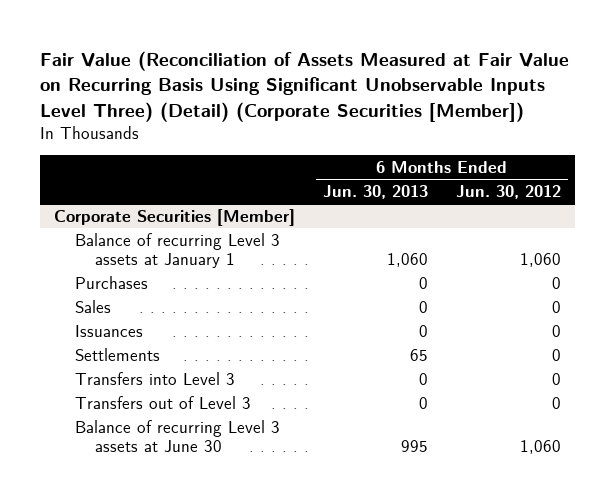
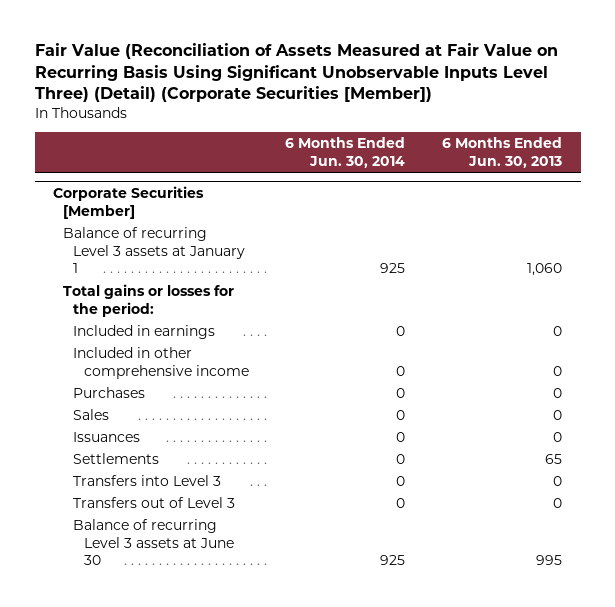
[455,185,561,200] Jun. 30, 2012 -> none
none -> [285,137,406,168] 6 Months Ended Jun. 30, 2014
none -> [63,284,235,317] Total gains or losses for the period:
none -> [73,325,216,340] Included in earnings
none -> [73,347,249,379] Included in other comprehensive income

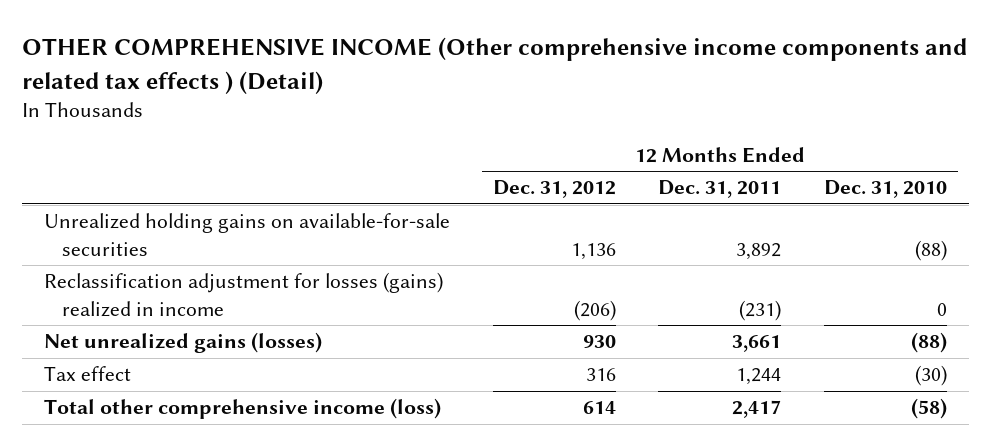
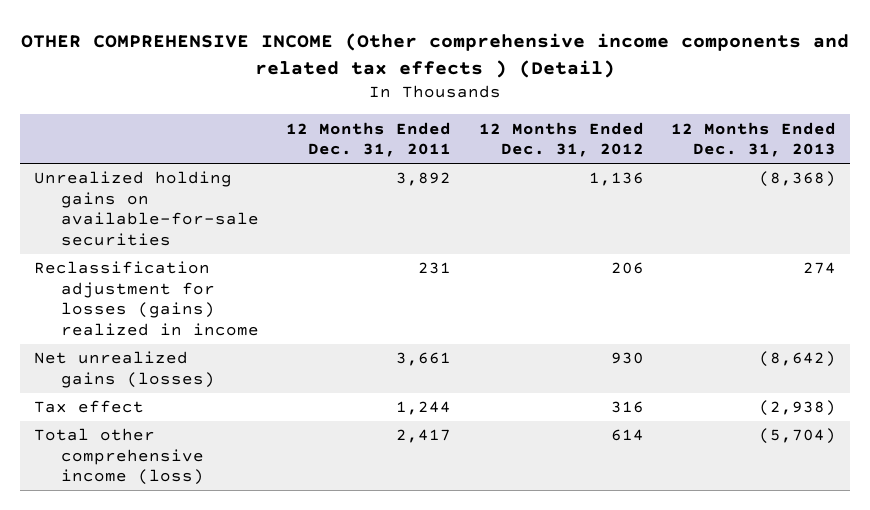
[824,180,948,199] Dec. 31, 2010 -> none
none -> [671,121,837,158] 12 Months Ended Dec. 31, 2013
[573,299,616,321] (206) -> [610,262,644,275] 206
[739,299,782,321] (231) -> [418,262,452,275] 231

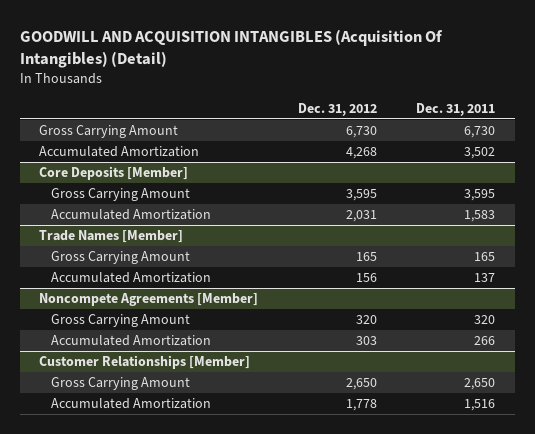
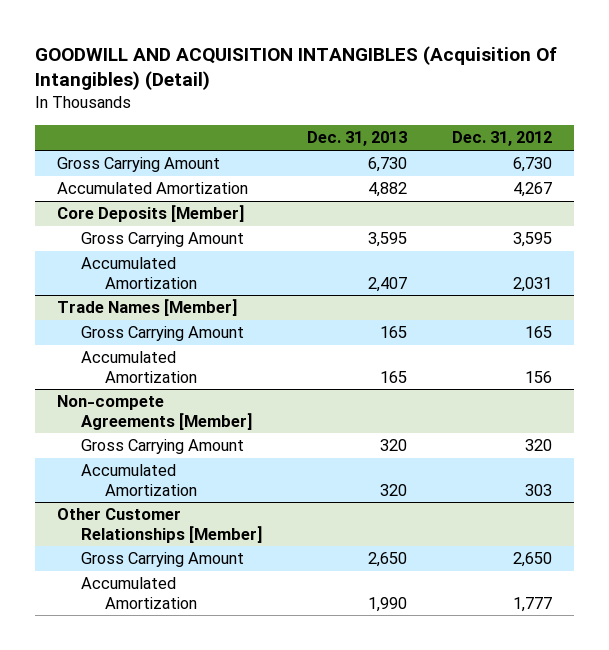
[416,102,496,116] Dec. 31, 2011 -> none
none -> [307,131,408,147] Dec. 31, 2013
[345,147,377,160] 4,268 -> [512,182,552,198] 4,267
[39,293,259,307] Noncompete Agreements [Member] -> none
none -> [57,395,254,430] Non-compete Agreements [Member]
[39,355,251,370] Customer Relationships [Member] -> [57,508,264,543] Other Customer Relationships [Member]
[345,399,377,412] 1,778 -> [512,596,552,612] 1,777

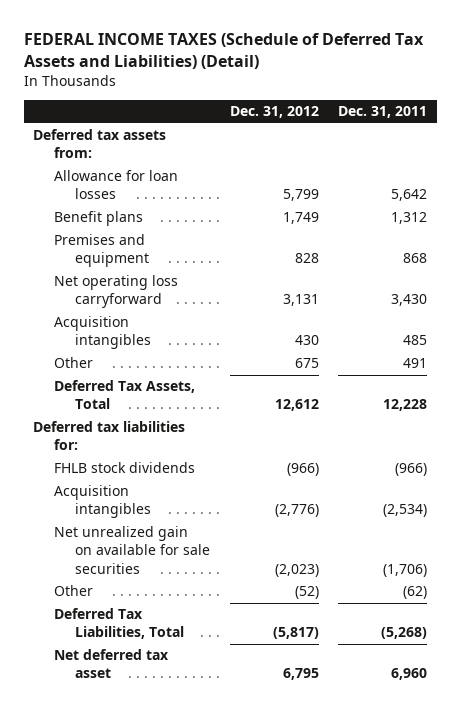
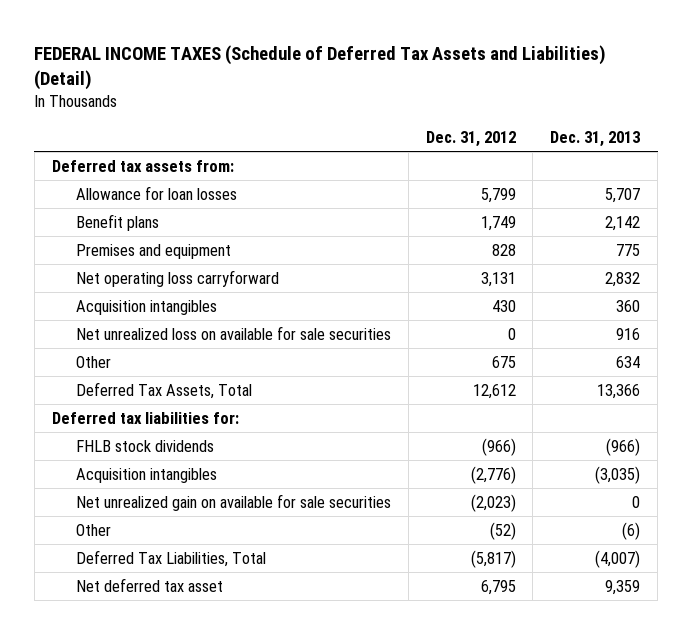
[338,106,428,119] Dec. 31, 2011 -> none
none -> [550,131,641,148] Dec. 31, 2013
none -> [75,325,391,340] Net unrealized loss on available for sale securities

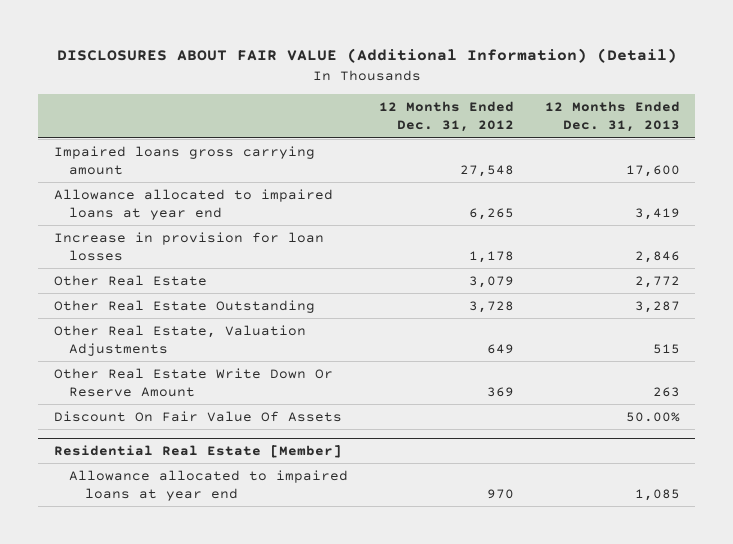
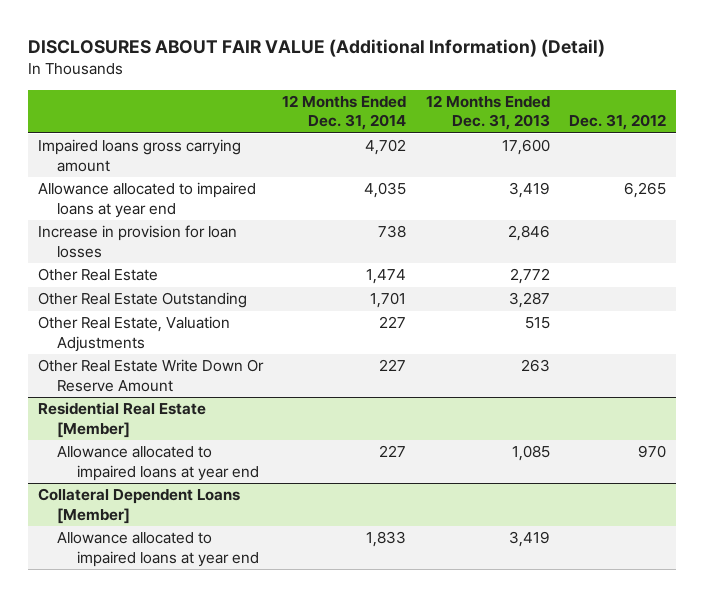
[379,101,515,133] 12 Months Ended Dec. 31, 2012 -> none
none -> [282,94,407,131] 12 Months Ended Dec. 31, 2014
none -> [568,114,666,131] Dec. 31, 2012
[53,410,342,422] Discount On Fair Value Of Assets -> none
none -> [37,488,240,524] Collateral Dependent Loans [Member]
none -> [57,532,259,567] Allowance allocated to impaired loans at year end

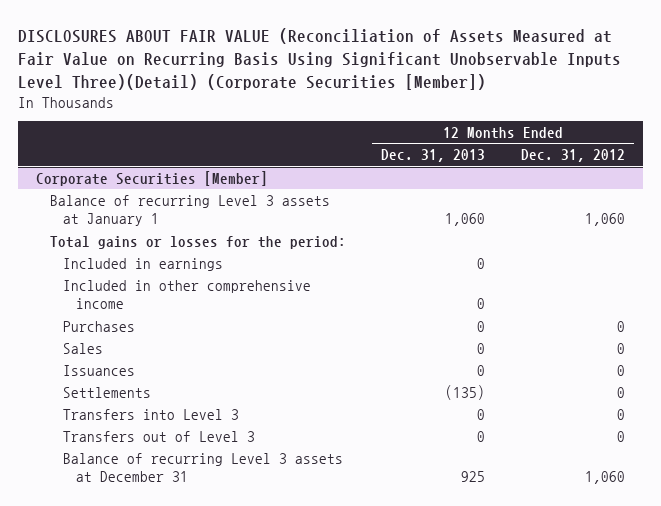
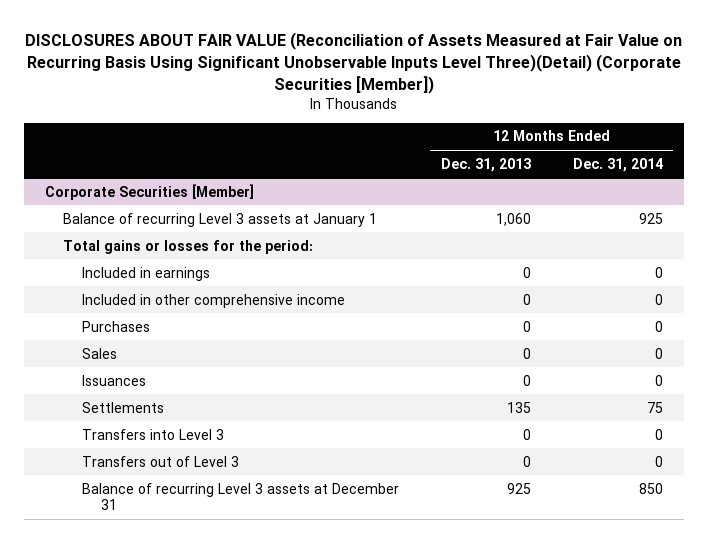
[520,149,625,163] Dec. 31, 2012 -> none
none -> [572,157,663,172] Dec. 31, 2014
[445,384,486,400] (135) -> [506,401,531,413] 135

